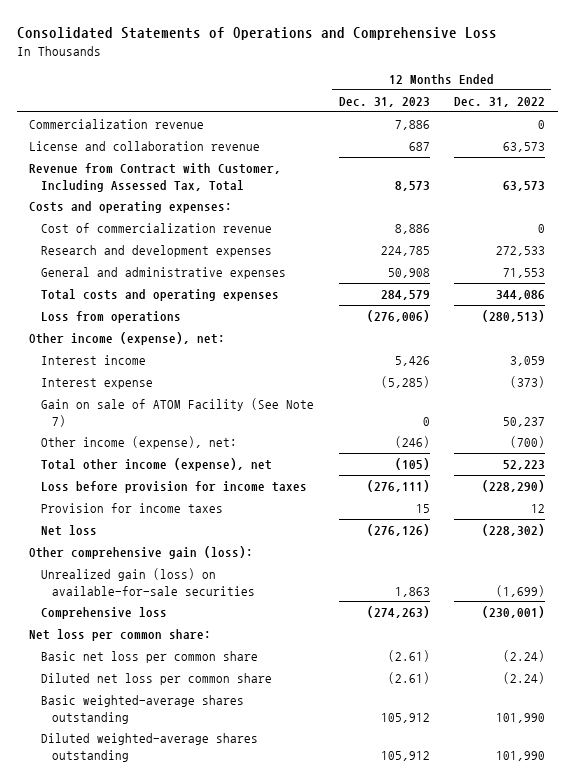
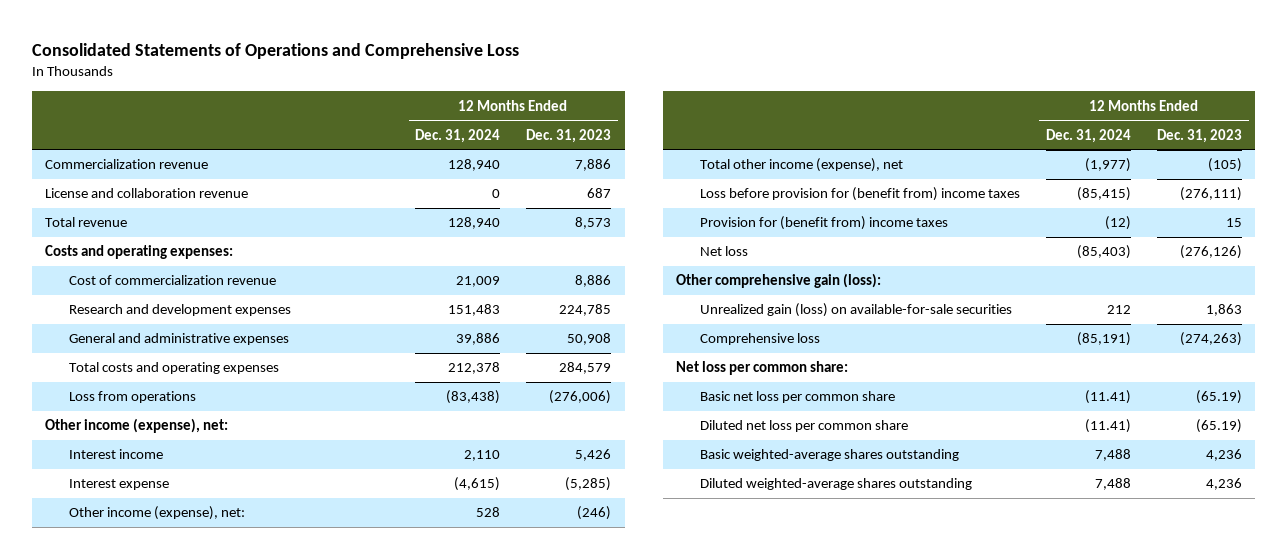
[454,96,546,107] Dec. 31, 2022 -> none
none -> [415,128,501,143] Dec. 31, 2024
[29,163,282,192] Revenue from Contract with Customer, Including Assessed Tax, Total -> [45,217,128,228] Total revenue
[40,398,314,427] Gain on sale of ATOM Facility (See Note 7) -> none
[40,481,307,494] Loss before provision for income taxes -> [699,187,1020,202] Loss before provision for (benefit from) income taxes
[40,503,223,514] Provision for income taxes -> [699,216,948,231] Provision for (benefit from) income taxes
[387,650,430,663] (2.61) -> [1196,390,1243,405] (65.19)
[387,672,430,685] (2.61) -> [1196,419,1243,434] (65.19)
[380,712,430,723] 105,912 -> [1206,449,1243,462] 4,236
[380,750,430,761] 105,912 -> [1206,478,1243,491] 4,236

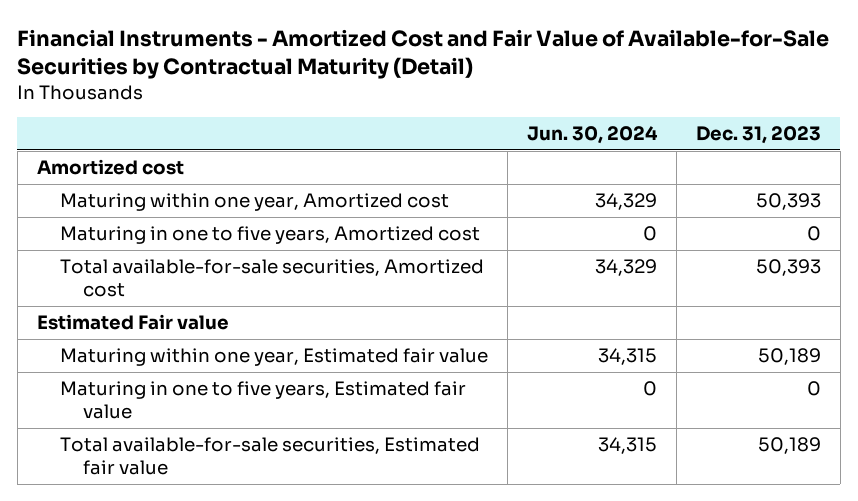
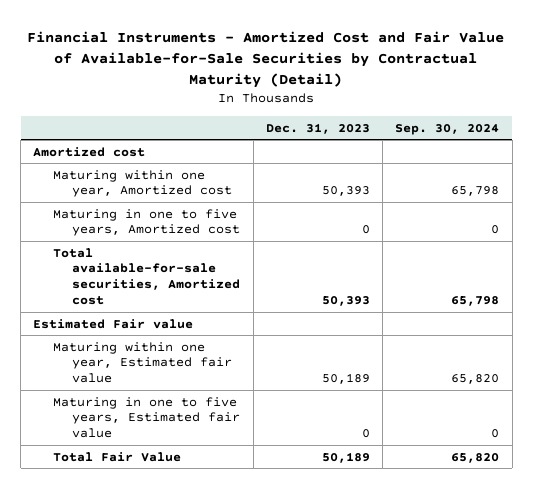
[526,126,658,145] Jun. 30, 2024 -> none
none -> [395,123,500,135] Sep. 30, 2024
[59,437,480,476] Total available-for-sale securities, Estimated fair value -> [52,451,181,462] Total Fair Value

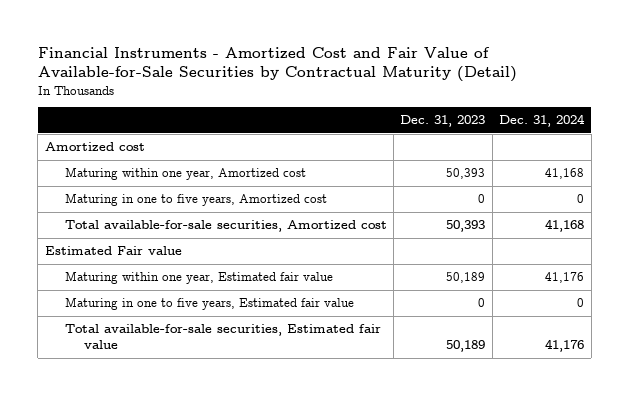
[395,123,500,135] Sep. 30, 2024 -> none
none -> [499,114,586,128] Dec. 31, 2024
[52,451,181,462] Total Fair Value -> [64,324,381,350] Total available-for-sale securities, Estimated fair value

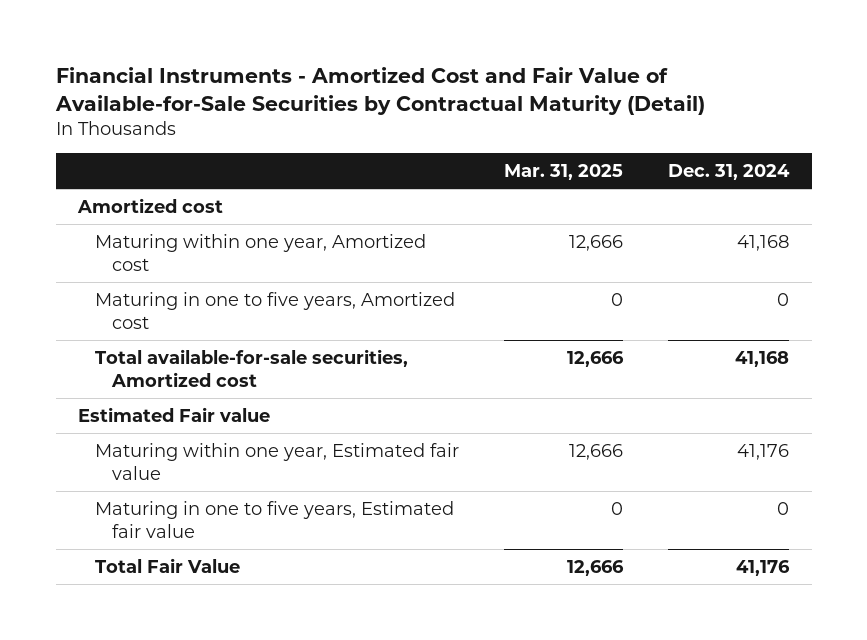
[400,115,486,128] Dec. 31, 2023 -> none
none -> [504,163,624,180] Mar. 31, 2025
[64,324,381,350] Total available-for-sale securities, Estimated fair value -> [95,557,241,573] Total Fair Value

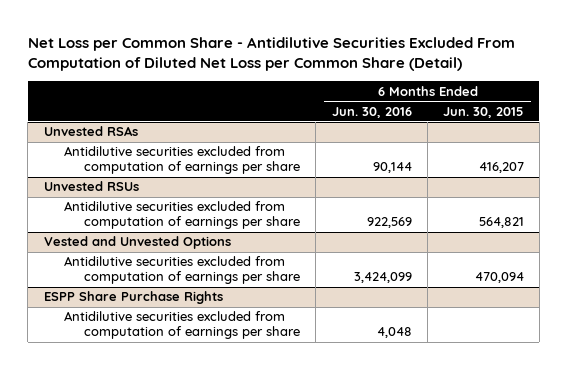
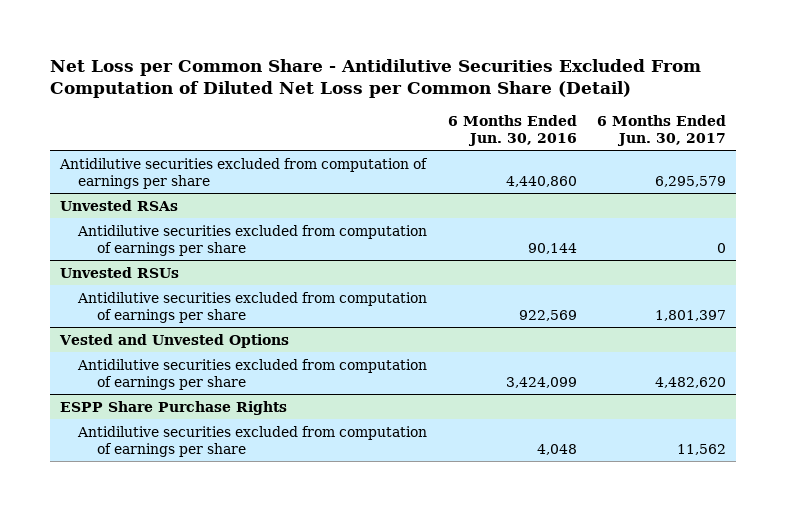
[442,106,524,118] Jun. 30, 2015 -> none
none -> [596,114,726,146] 6 Months Ended Jun. 30, 2017
none -> [58,157,428,189] Antidilutive securities excluded from computation of earnings per share

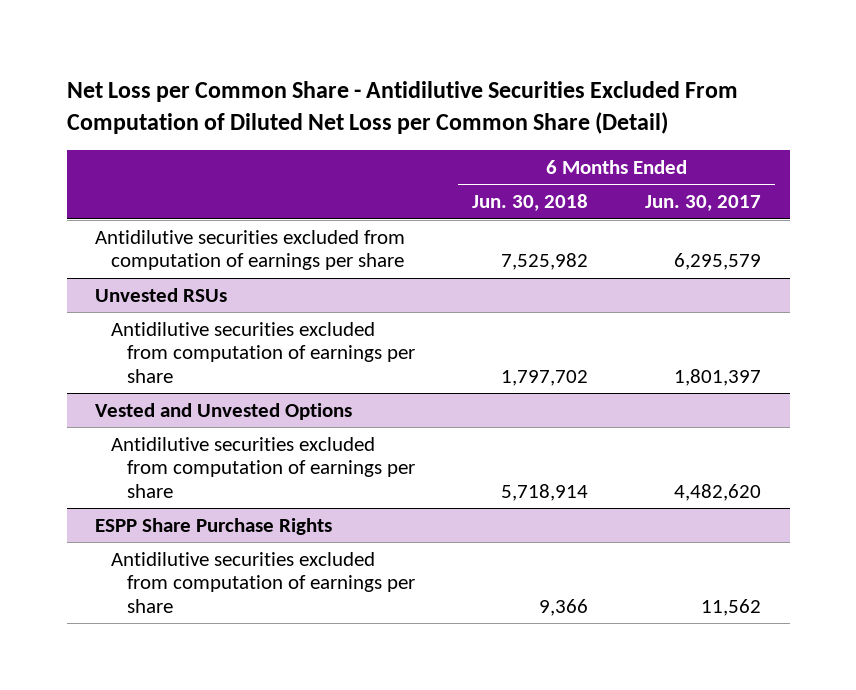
[447,114,577,146] 6 Months Ended Jun. 30, 2016 -> none
none -> [472,194,589,212] Jun. 30, 2018
[59,199,178,211] Unvested RSAs -> none
[77,224,428,256] Antidilutive securities excluded from computation of earnings per share -> none

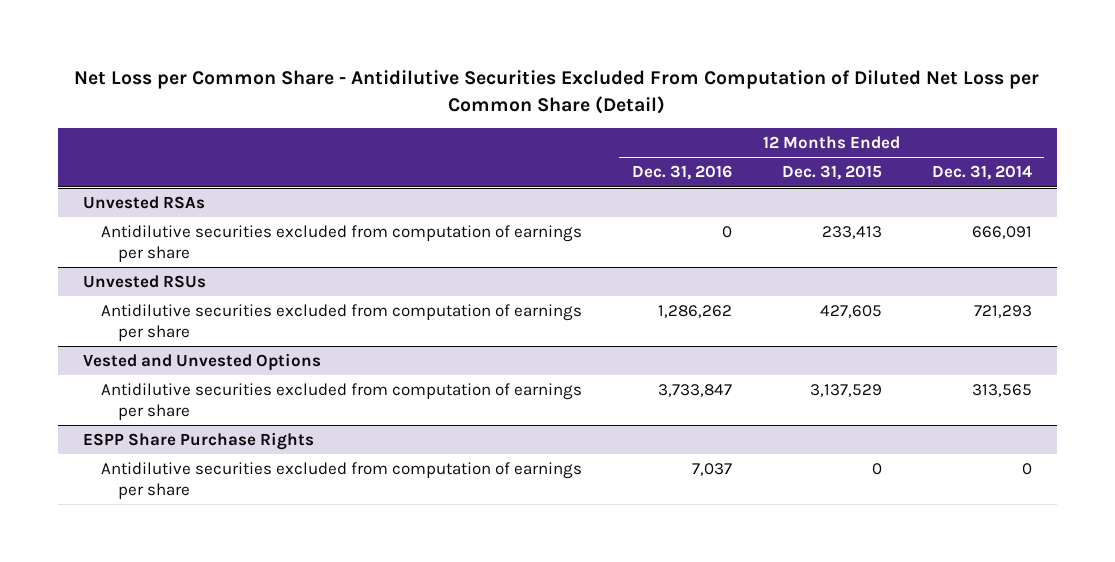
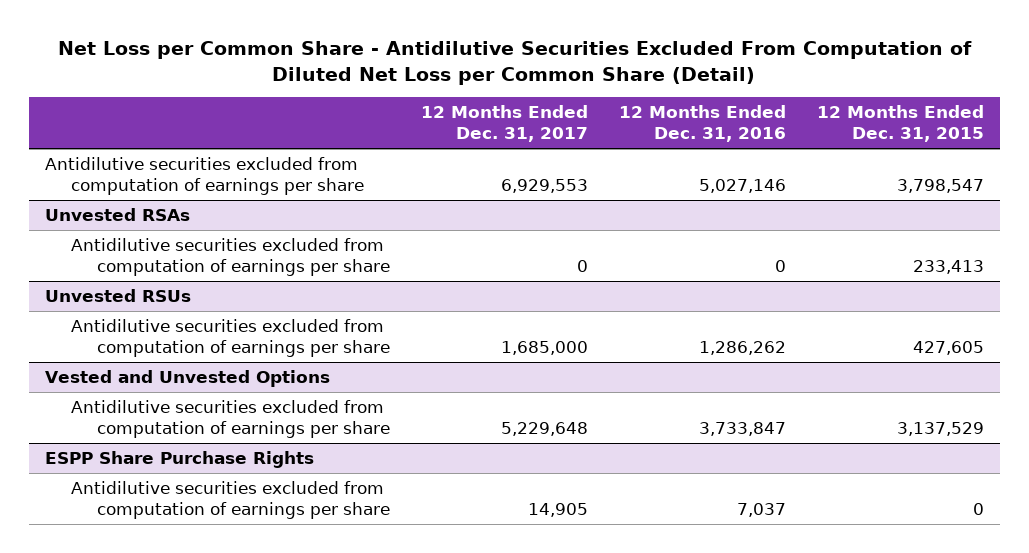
[931,165,1032,181] Dec. 31, 2014 -> none
none -> [420,105,588,143] 12 Months Ended Dec. 31, 2017
none -> [44,157,364,196] Antidilutive securities excluded from computation of earnings per share

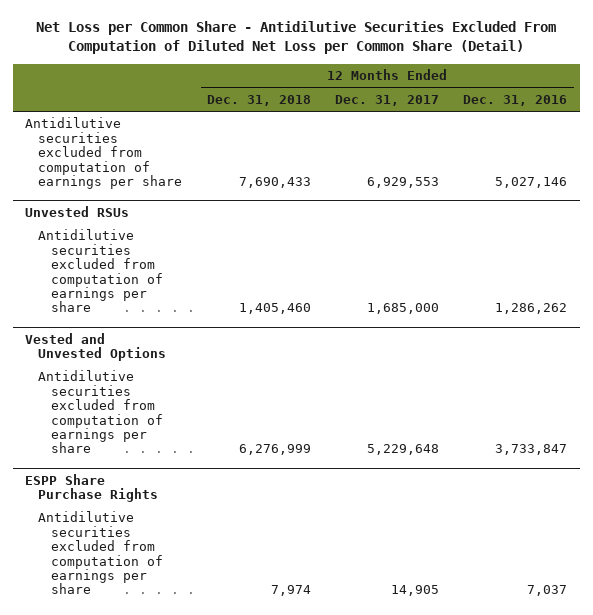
[817,105,985,143] 12 Months Ended Dec. 31, 2015 -> none
none -> [206,94,311,106] Dec. 31, 2018
[44,208,190,222] Unvested RSAs -> none
[70,238,390,277] Antidilutive securities excluded from computation of earnings per share -> none

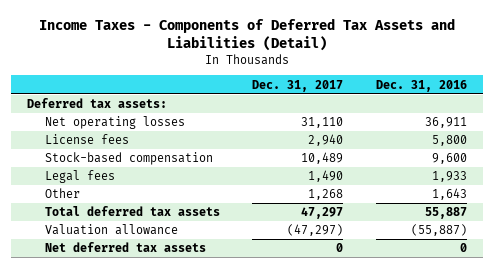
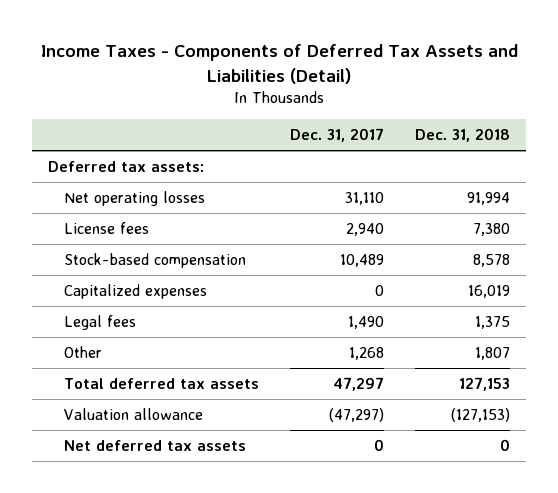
[375,79,467,92] Dec. 31, 2016 -> none
none -> [415,128,511,143] Dec. 31, 2018
none -> [64,284,208,300] Capitalized expenses

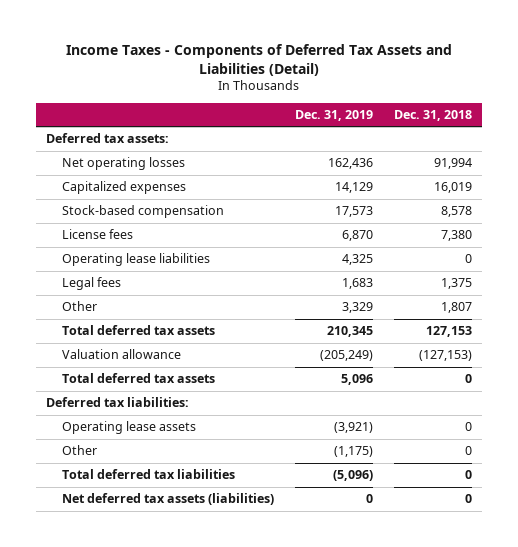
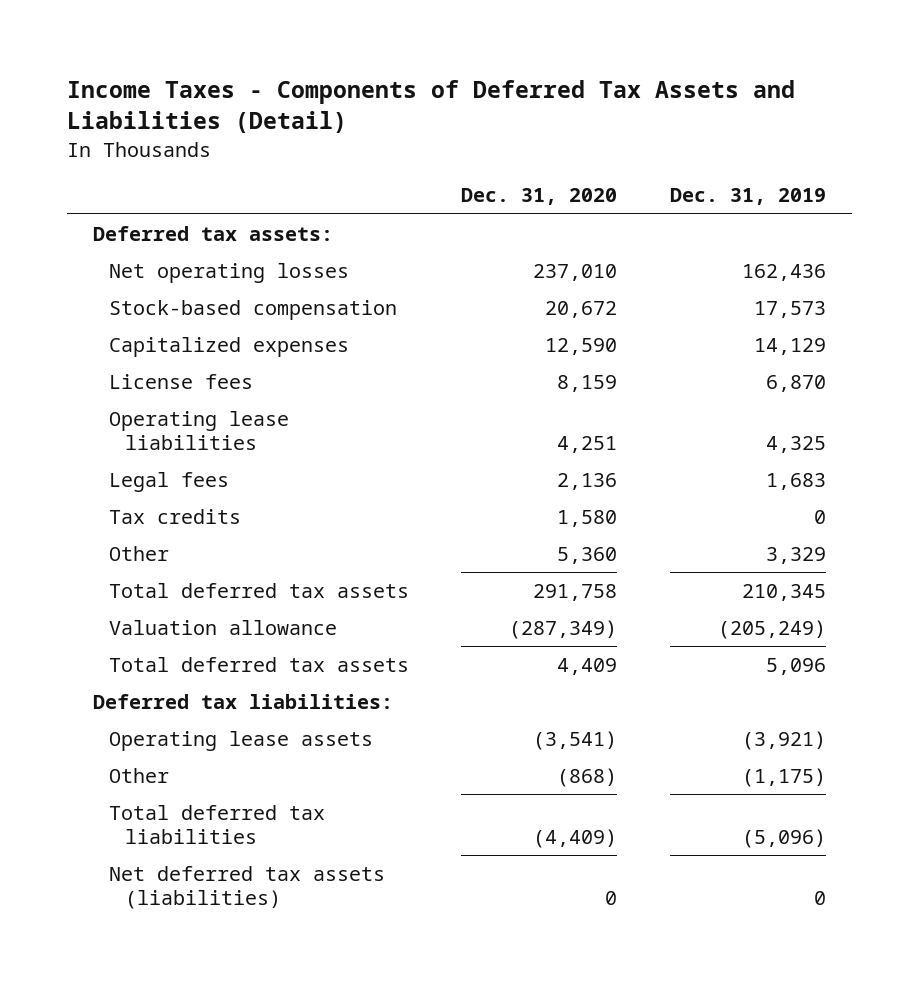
[393,110,472,122] Dec. 31, 2018 -> none
none -> [461,188,618,206] Dec. 31, 2020
[62,181,187,195] Capitalized expenses -> [108,336,349,357] Capitalized expenses
none -> [108,508,241,524] Tax credits

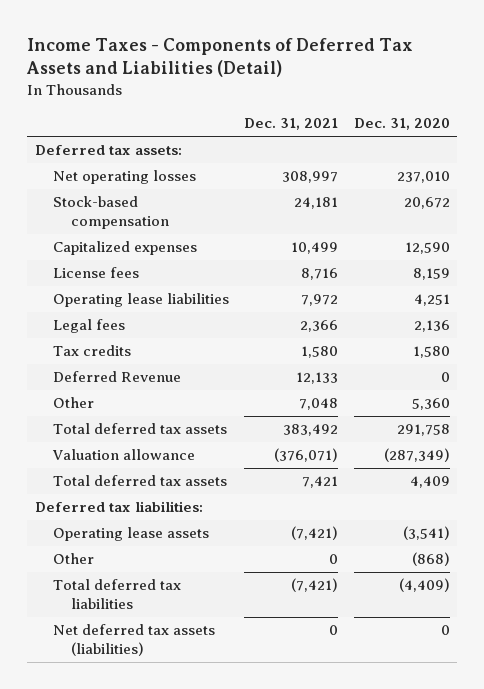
[669,188,826,206] Dec. 31, 2019 -> none
none -> [244,118,339,131] Dec. 31, 2021
none -> [53,371,182,383] Deferred Revenue

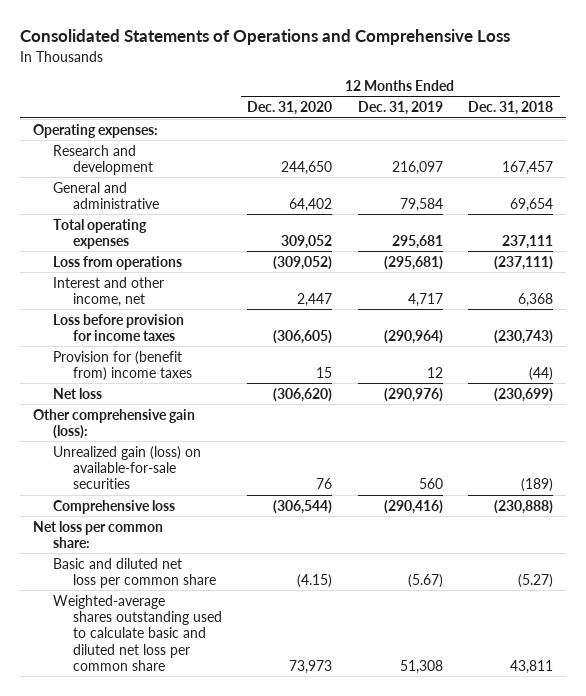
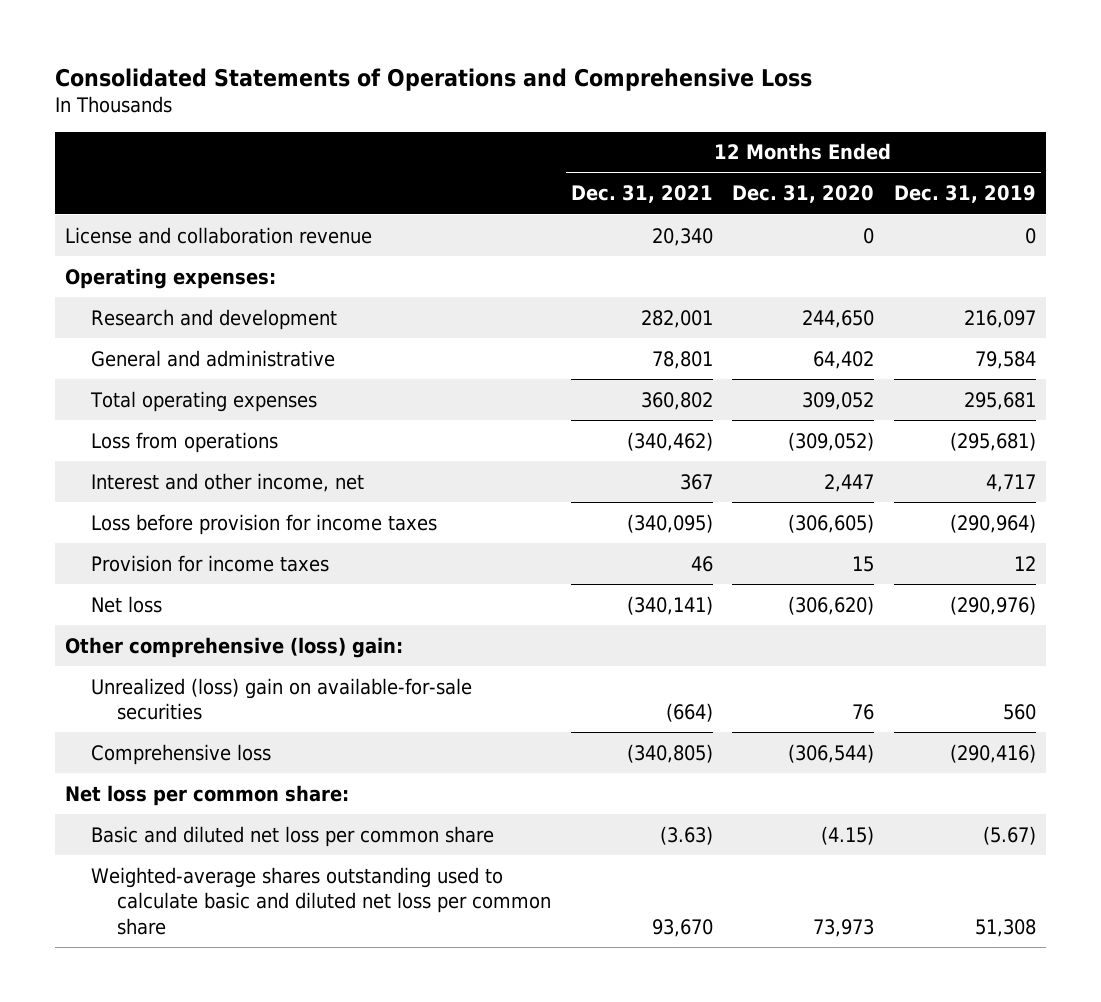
[468,101,554,116] Dec. 31, 2018 -> none
none -> [570,185,713,204] Dec. 31, 2021
none -> [64,226,372,244] License and collaboration revenue
[53,350,193,381] Provision for (benefit from) income taxes -> [90,554,329,572] Provision for income taxes
[33,408,196,439] Other comprehensive gain (loss): -> [64,636,403,658] Other comprehensive (loss) gain:
[53,445,202,490] Unrealized gain (loss) on available-for-sale securities -> [90,677,472,721] Unrealized (loss) gain on available-for-sale securities

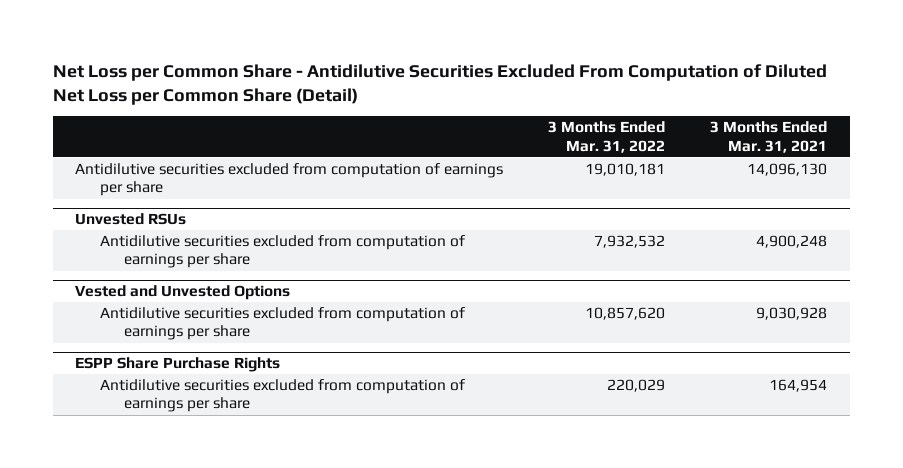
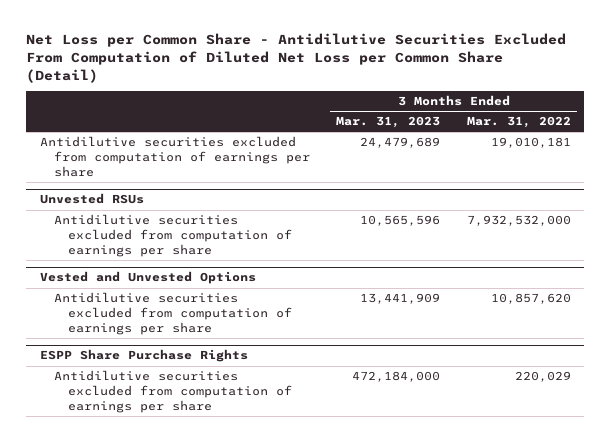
[710,121,828,153] 3 Months Ended Mar. 31, 2021 -> none
none -> [336,116,441,129] Mar. 31, 2023
[594,235,666,249] 7,932,532 -> [466,215,571,227] 7,932,532,000

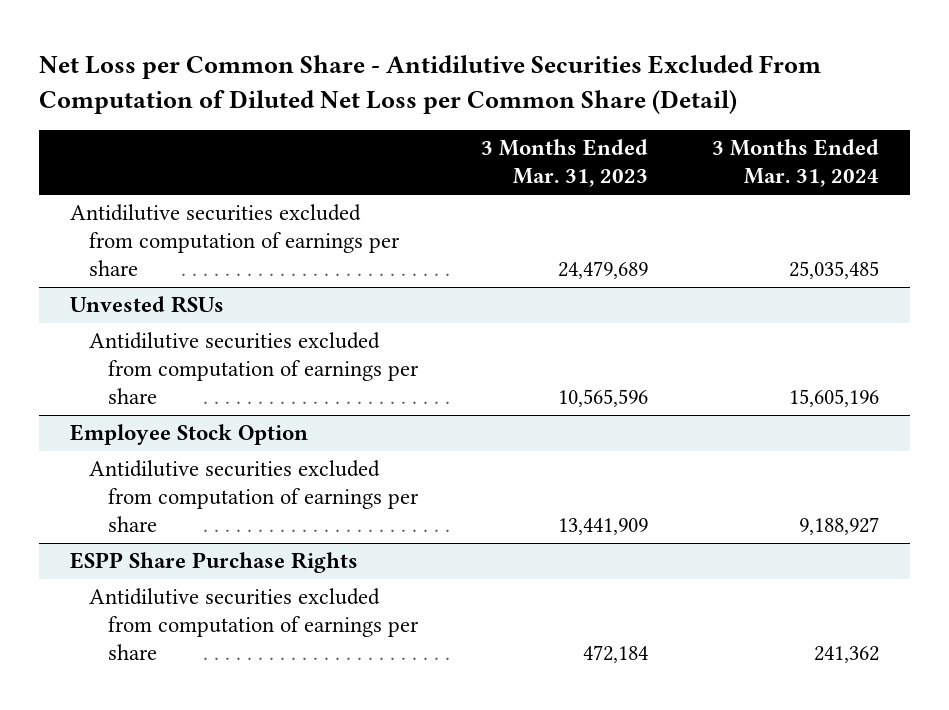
[466,116,571,129] Mar. 31, 2022 -> none
none -> [711,139,879,188] 3 Months Ended Mar. 31, 2024
[39,271,256,285] Vested and Unvested Options -> [70,424,309,446] Employee Stock Option
[352,371,441,383] 472,184,000 -> [583,645,649,664] 472,184

